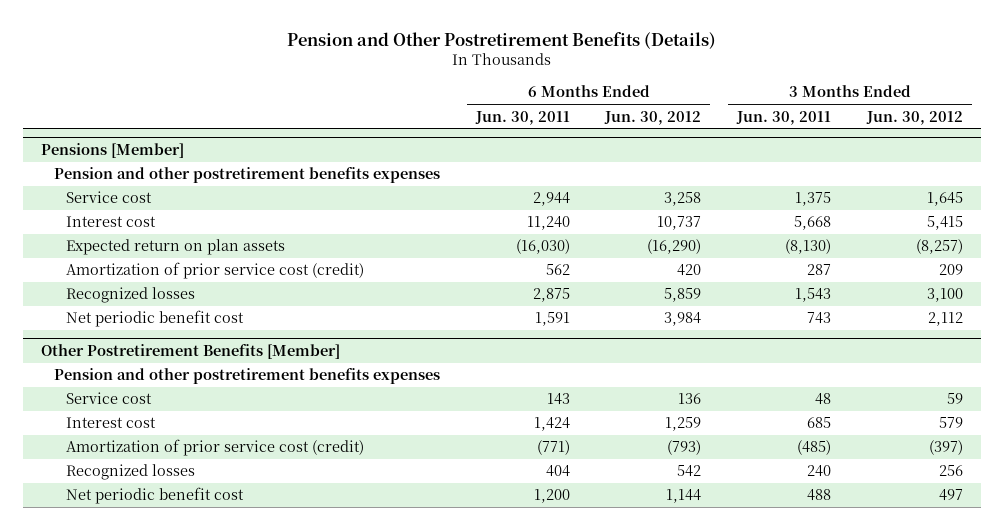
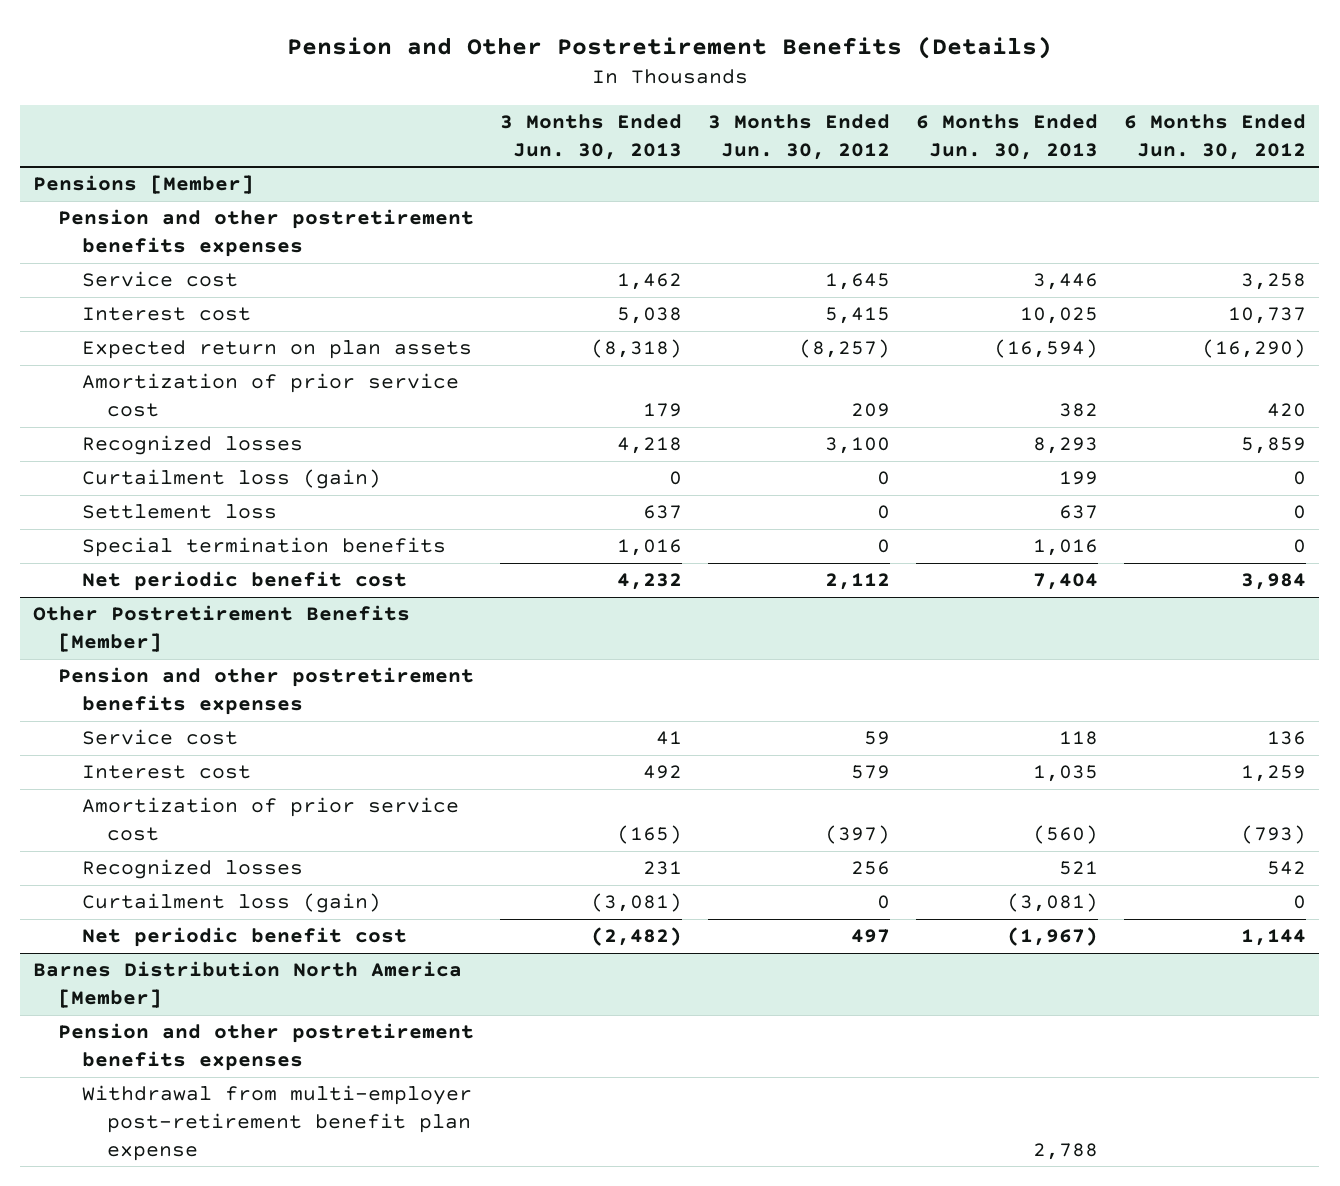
[474,110,570,125] Jun. 30, 2011 -> none
[736,110,832,125] Jun. 30, 2011 -> none
none -> [499,114,682,160] 3 Months Ended Jun. 30, 2013
none -> [916,114,1099,160] 6 Months Ended Jun. 30, 2013
[66,262,365,280] Amortization of prior service cost (credit) -> [82,373,460,417] Amortization of prior service cost
none -> [82,469,382,490] Curtailment loss (gain)
none -> [82,504,278,520] Settlement loss
none -> [82,537,447,558] Special termination benefits
[66,439,365,457] Amortization of prior service cost (credit) -> [82,797,460,841] Amortization of prior service cost
none -> [82,893,382,914] Curtailment loss (gain)
none -> [33,961,463,1008] Barnes Distribution North America [Member]
none -> [57,1023,474,1071] Pension and other postretirement benefits expenses
none -> [82,1085,473,1161] Withdrawal from multi-employer post-retirement benefit plan expense

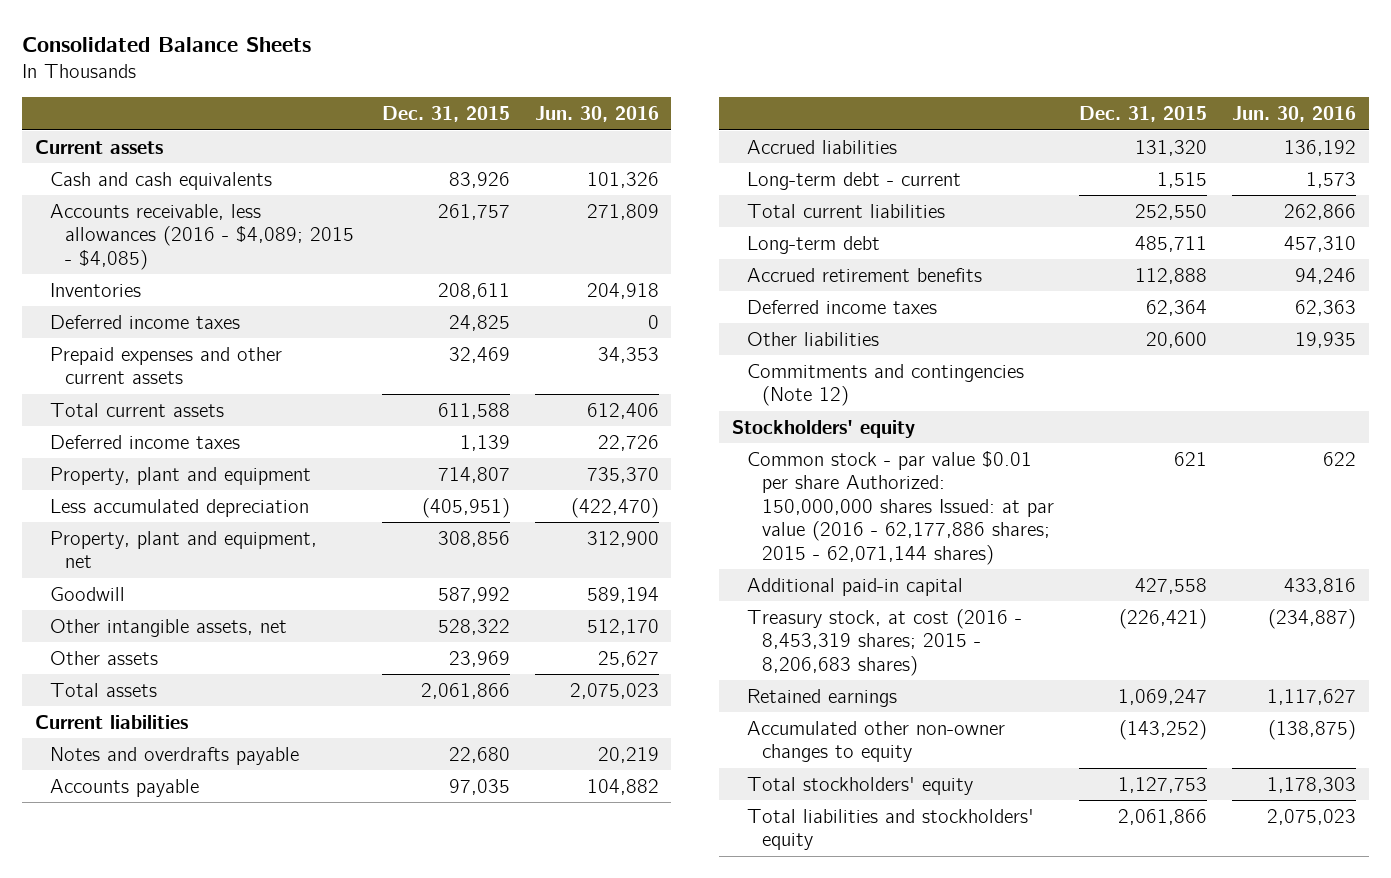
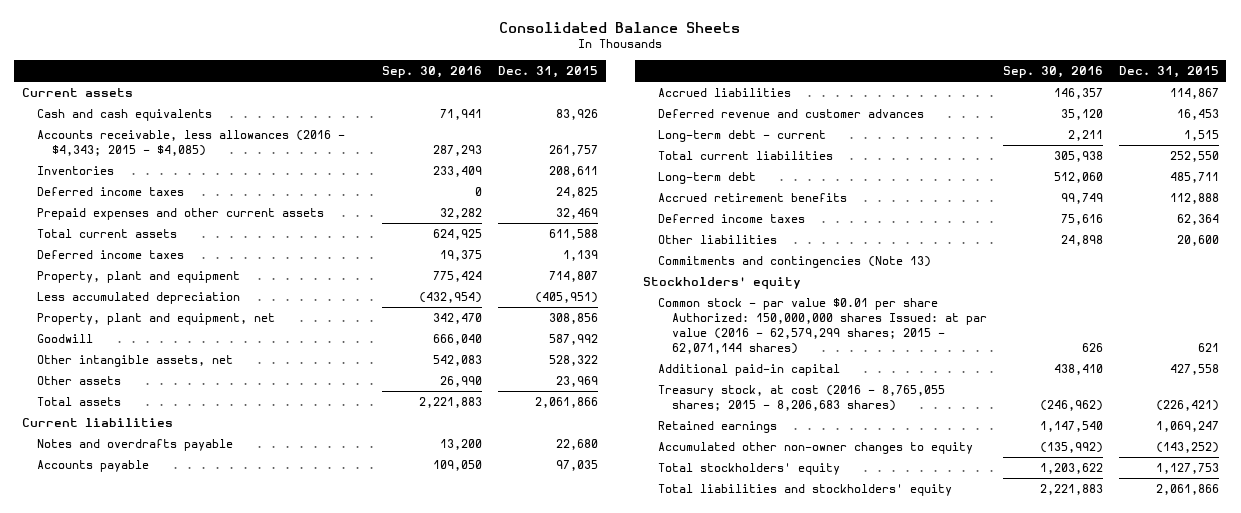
[534,106,659,123] Jun. 30, 2016 -> none
none -> [382,66,483,79] Sep. 30, 2016
[49,203,354,270] Accounts receivable, less allowances (2016 - $4,089; 2015 - $4,085) -> [37,130,346,157] Accounts receivable, less allowances (2016 - $4,343; 2015 - $4,085)
[1135,139,1208,156] 131,320 -> [1169,88,1219,100] 114,867
none -> [657,109,924,119] Deferred revenue and customer advances
[747,363,1025,407] Commitments and contingencies (Note 12) -> [657,256,931,269] Commitments and contingencies (Note 13)
[747,450,1055,565] Common stock - par value $0.01 per share Authorized: 150,000,000 shares Issued: at par value (2016 - 62,177,886 shares; 2015 - 62,071,144 shares) -> [657,298,988,355] Common stock - par value $0.01 per share Authorized: 150,000,000 shares Issued: at par value (2016 - 62,579,299 shares; 2015 - 62,071,144 shares)
[747,608,1023,676] Treasury stock, at cost (2016 - 8,453,319 shares; 2015 - 8,206,683 shares) -> [657,385,945,412] Treasury stock, at cost (2016 - 8,765,055 shares; 2015 - 8,206,683 shares)

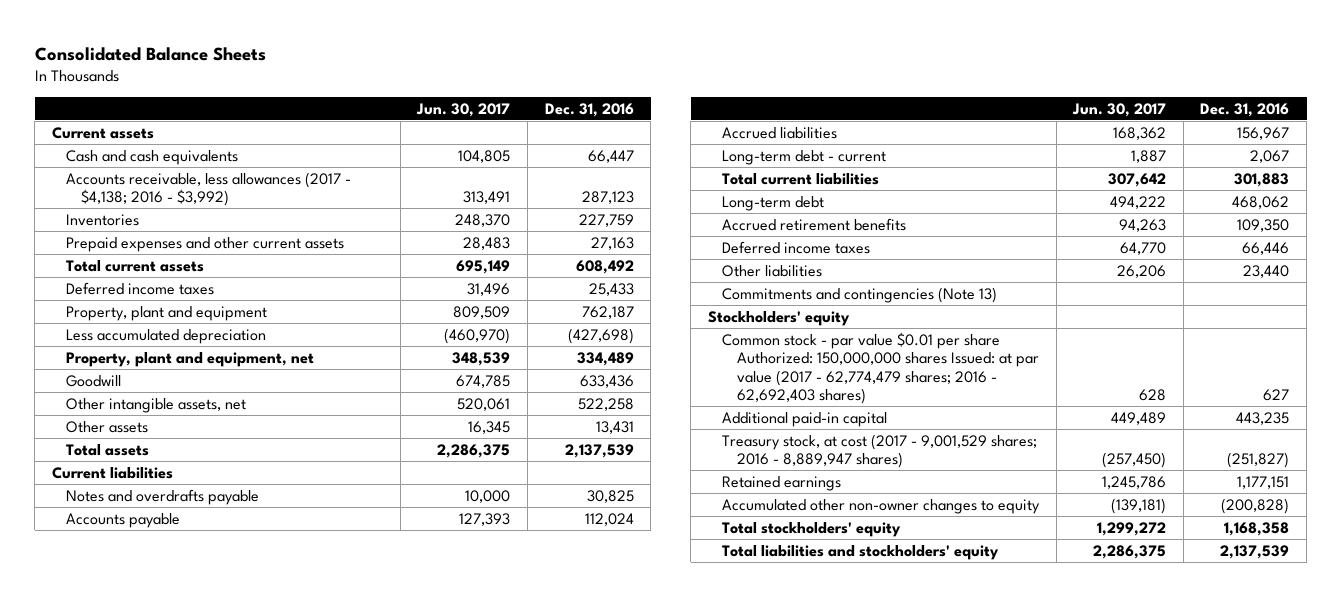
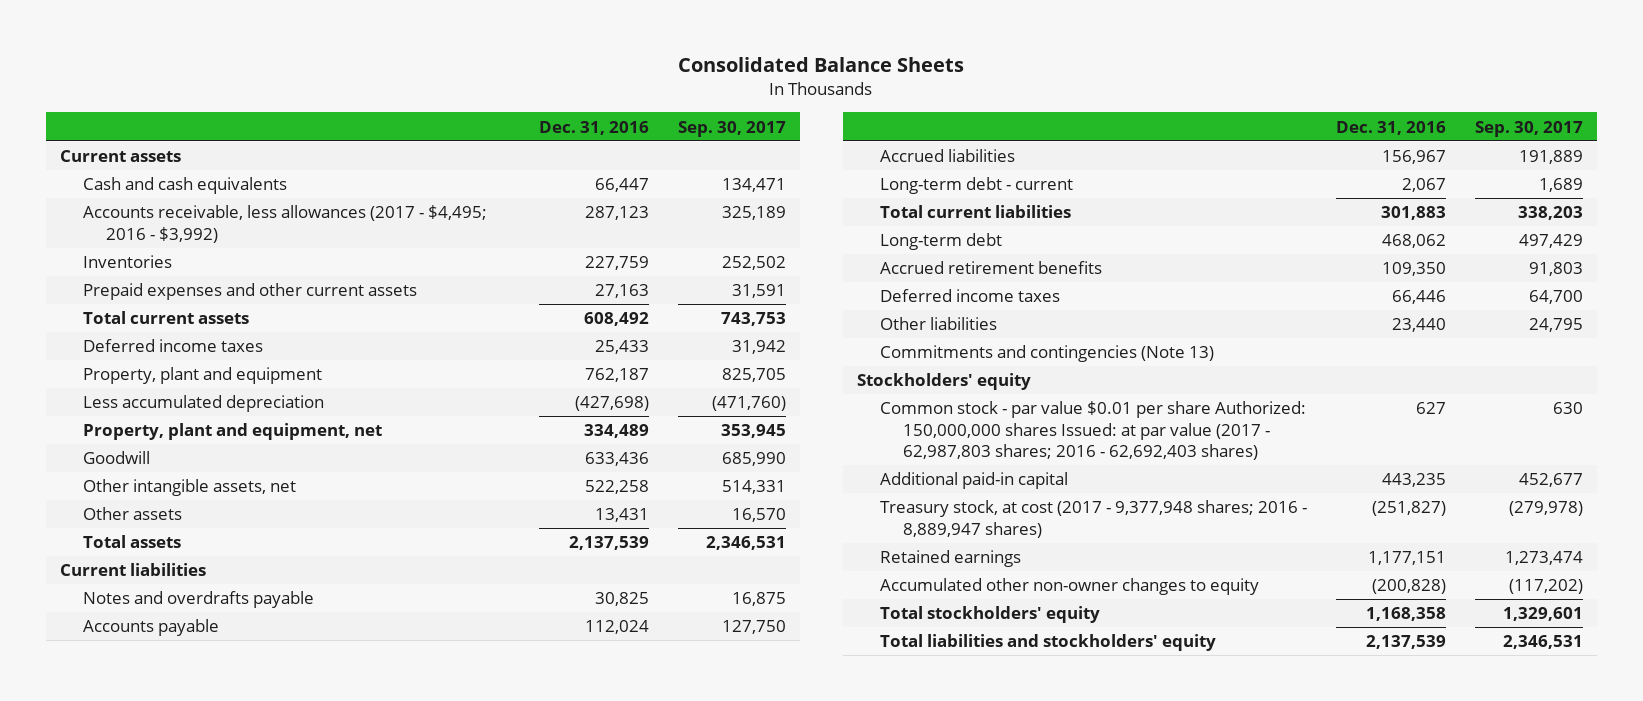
[416,102,511,117] Jun. 30, 2017 -> none
none -> [677,120,786,137] Sep. 30, 2017
[66,171,352,207] Accounts receivable, less allowances (2017 - $4,138; 2016 - $3,992) -> [83,205,488,243] Accounts receivable, less allowances (2017 - $4,495; 2016 - $3,992)
[722,331,1039,405] Common stock - par value $0.01 per share Authorized: 150,000,000 shares Issued: at par value (2017 - 62,774,479 shares; 2016 - 62,692,403 shares) -> [880,401,1307,461] Common stock - par value $0.01 per share Authorized: 150,000,000 shares Issued: at par value (2017 - 62,987,803 shares; 2016 - 62,692,403 shares)
[722,433,1038,469] Treasury stock, at cost (2017 - 9,001,529 shares; 2016 - 8,889,947 shares) -> [880,500,1308,538] Treasury stock, at cost (2017 - 9,377,948 shares; 2016 - 8,889,947 shares)

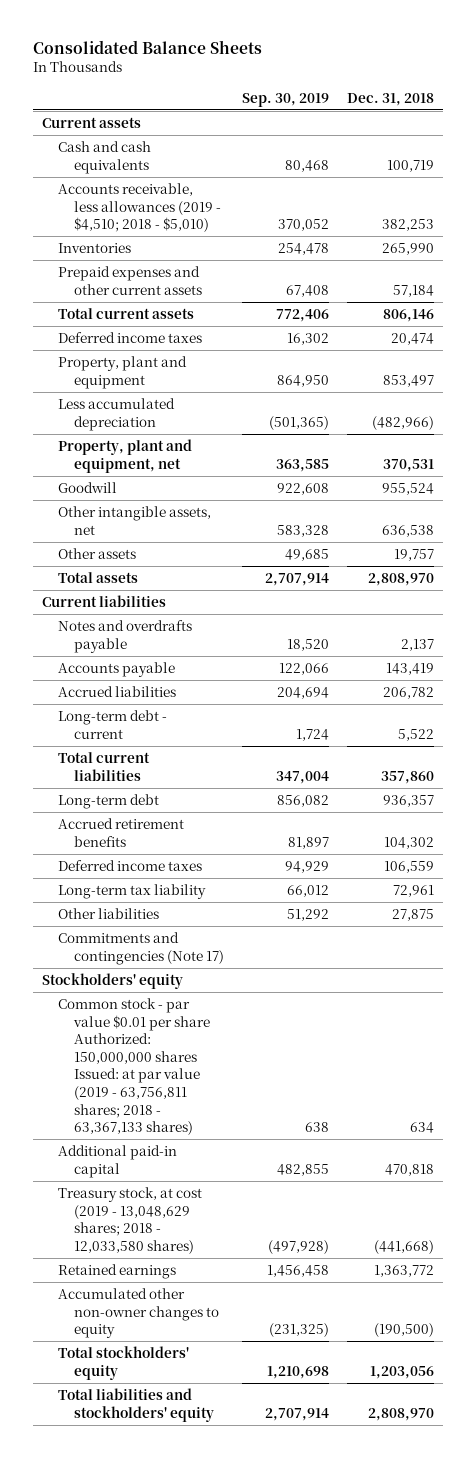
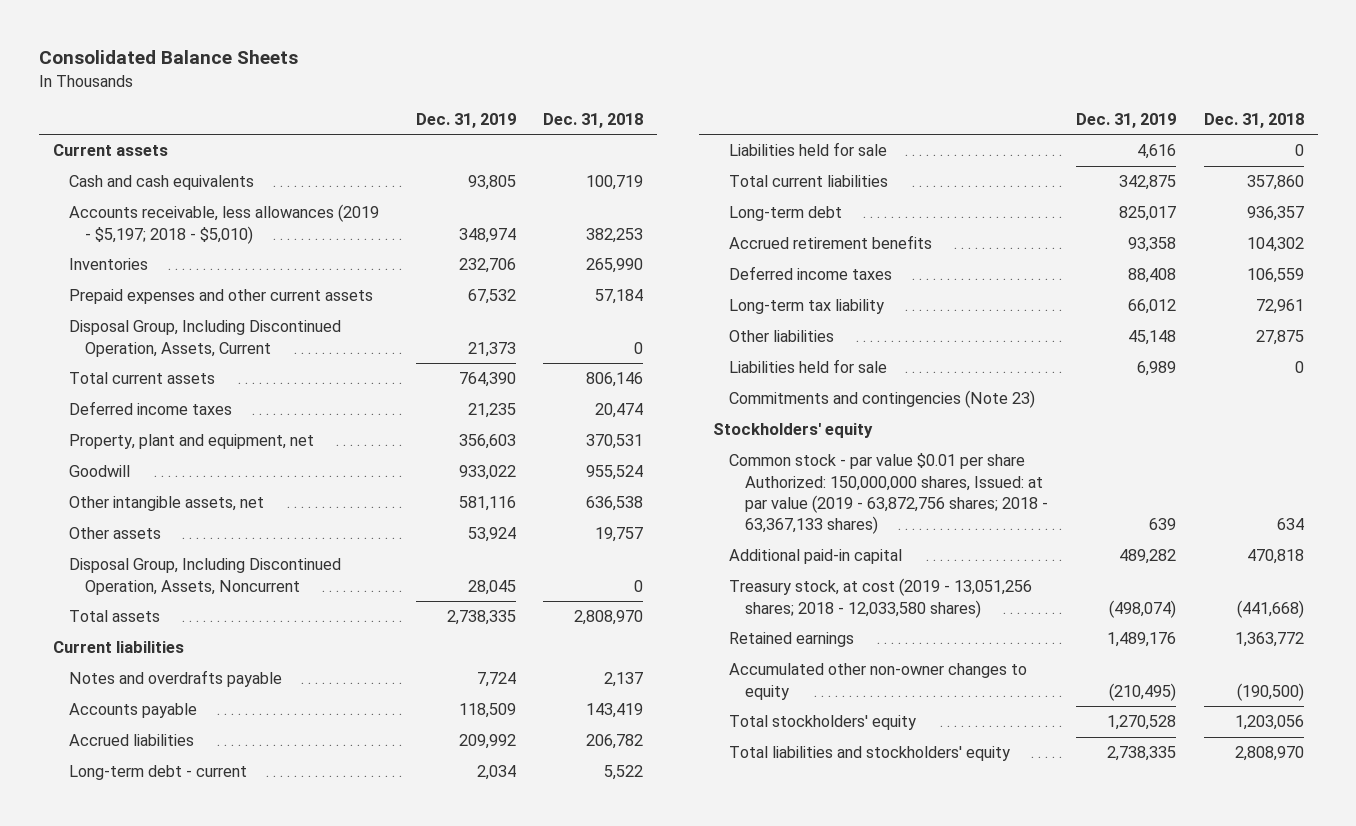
[242,92,330,107] Sep. 30, 2019 -> none
none -> [415,112,516,128] Dec. 31, 2019
[58,182,222,233] Accounts receivable, less allowances (2019 - $4,510; 2018 - $5,010) -> [68,204,379,244] Accounts receivable, less allowances (2019 - $5,197; 2018 - $5,010)
none -> [68,320,341,357] Disposal Group, Including Discontinued Operation, Assets, Current
[58,355,188,389] Property, plant and equipment -> none
[58,397,176,431] Less accumulated depreciation -> none
none -> [68,558,341,595] Disposal Group, Including Discontinued Operation, Assets, Noncurrent
none -> [728,142,887,157] Liabilities held for sale
none -> [728,359,887,374] Liabilities held for sale
[58,931,225,965] Commitments and contingencies (Note 17) -> [728,390,1035,409] Commitments and contingencies (Note 23)
[58,997,211,1136] Common stock - par value $0.01 per share Authorized: 150,000,000 shares Issued: at par value (2019 - 63,756,811 shares; 2018 - 63,367,133 shares) -> [728,453,1048,535] Common stock - par value $0.01 per share Authorized: 150,000,000 shares, Issued: at par value (2019 - 63,872,756 shares; 2018 - 63,367,133 shares)
[58,1186,203,1254] Treasury stock, at cost (2019 - 13,048,629 shares; 2018 - 12,033,580 shares) -> [728,578,1032,618] Treasury stock, at cost (2019 - 13,051,256 shares; 2018 - 12,033,580 shares)

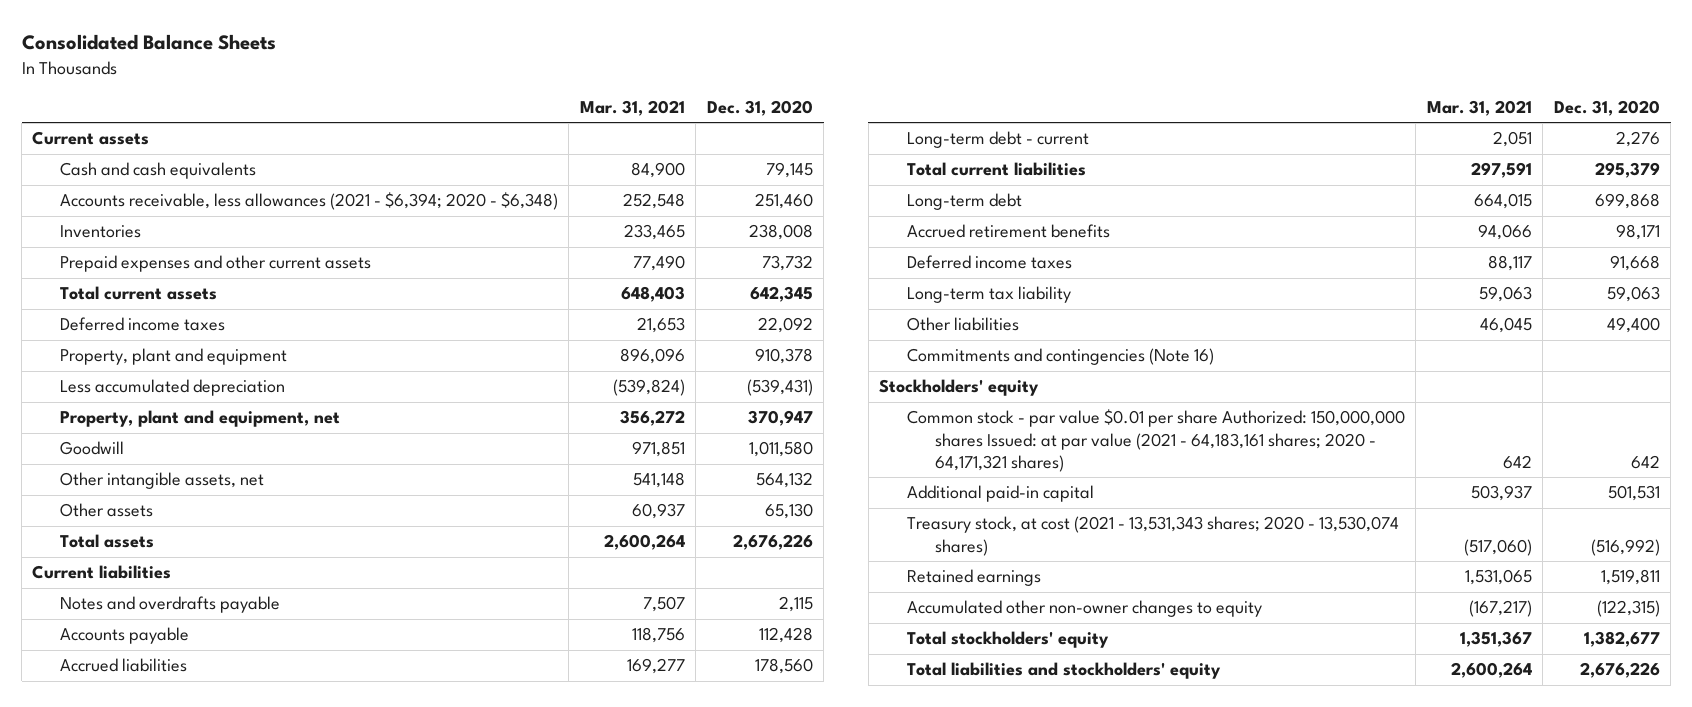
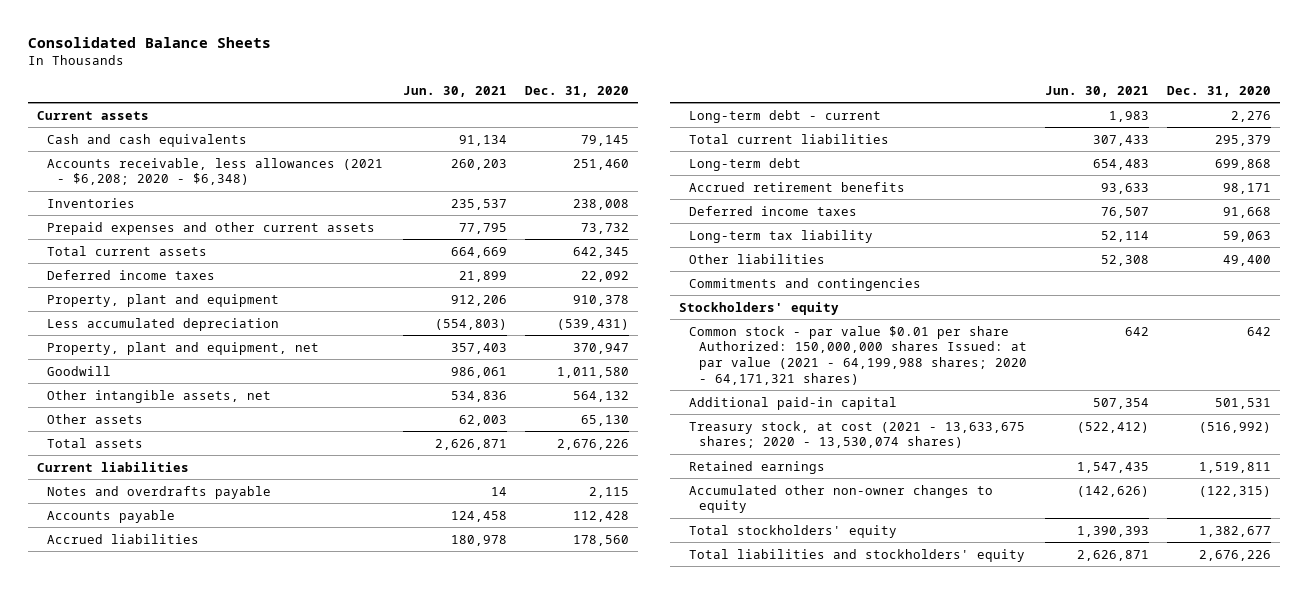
[579,99,685,116] Mar. 31, 2021 -> none
none -> [402,85,507,97] Jun. 30, 2021
[60,192,559,211] Accounts receivable, less allowances (2021 - $6,394; 2020 - $6,348) -> [47,157,384,186] Accounts receivable, less allowances (2021 - $6,208; 2020 - $6,348)
[906,348,1214,366] Commitments and contingencies (Note 16) -> [688,277,921,291] Commitments and contingencies
[906,409,1405,473] Common stock - par value $0.01 per share Authorized: 150,000,000 shares Issued: at par value (2021 - 64,183,161 shares; 2020 - 64,171,321 shares) -> [688,325,1027,385] Common stock - par value $0.01 per share Authorized: 150,000,000 shares Issued: at par value (2021 - 64,199,988 shares; 2020 - 64,171,321 shares)
[906,516,1399,556] Treasury stock, at cost (2021 - 13,531,343 shares; 2020 - 13,530,074 shares) -> [688,420,1025,449] Treasury stock, at cost (2021 - 13,633,675 shares; 2020 - 13,530,074 shares)

